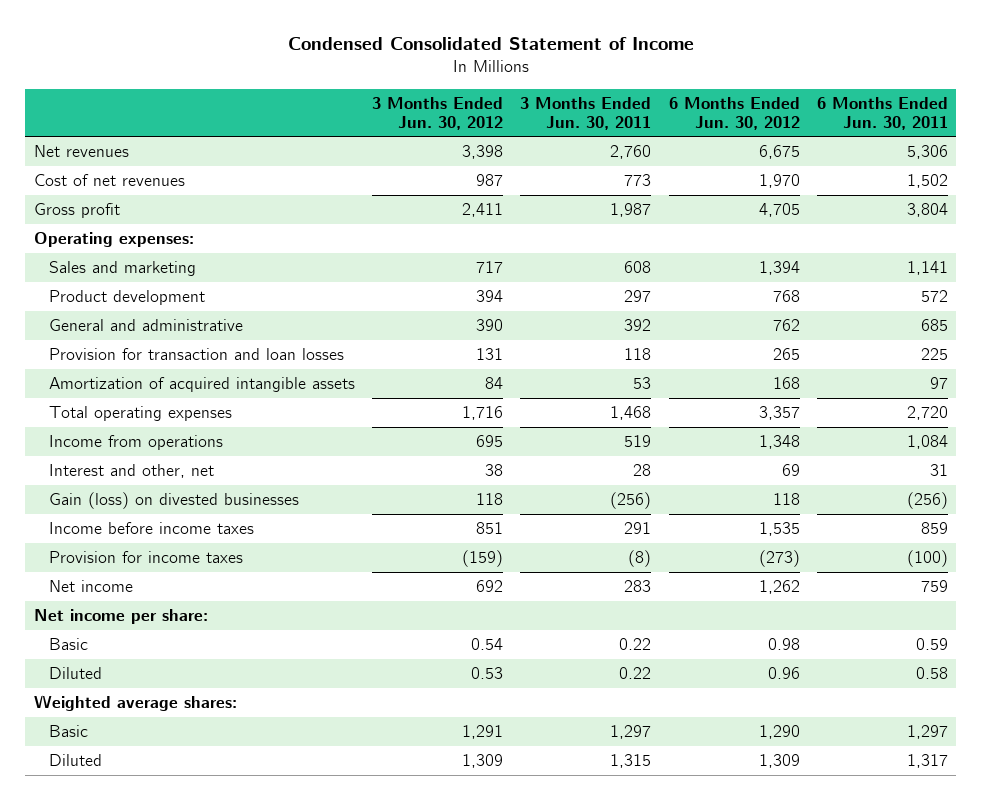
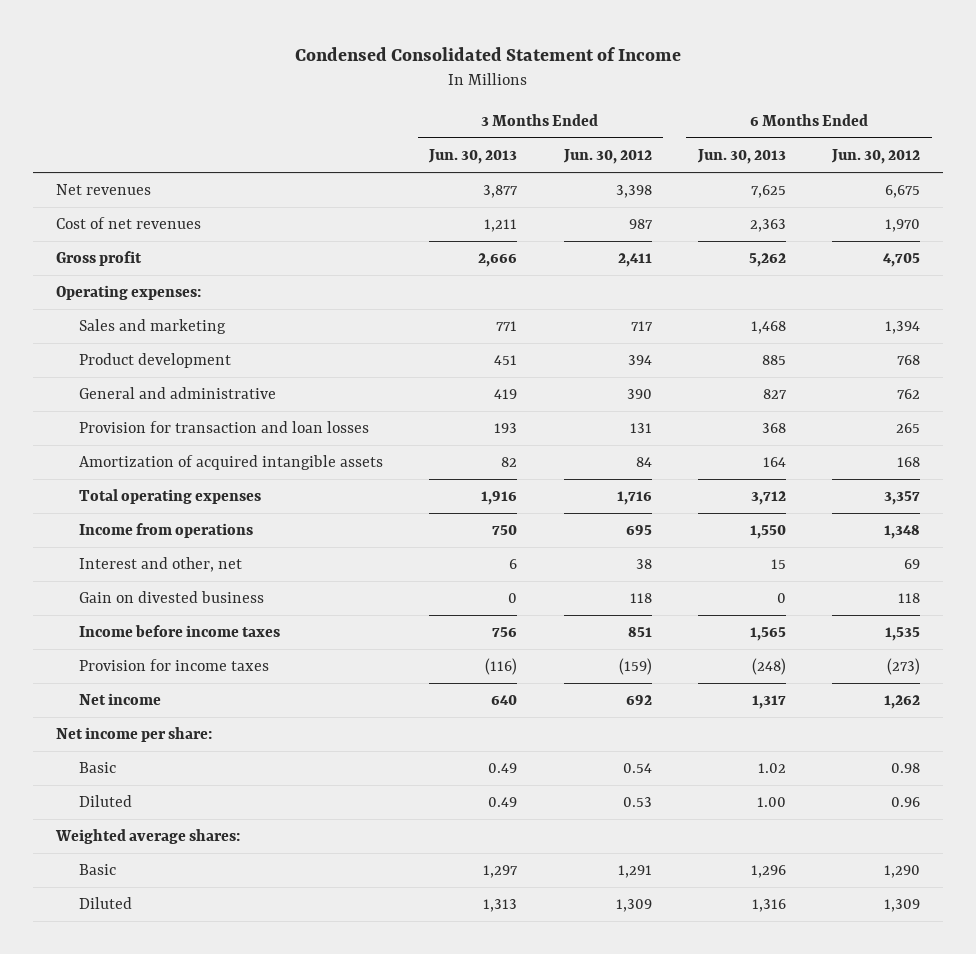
[520,96,652,130] 3 Months Ended Jun. 30, 2011 -> none
[816,96,948,130] 6 Months Ended Jun. 30, 2011 -> none
none -> [428,149,518,165] Jun. 30, 2013
none -> [696,149,786,165] Jun. 30, 2013
[49,491,300,509] Gain (loss) on divested businesses -> [79,591,265,604] Gain on divested business

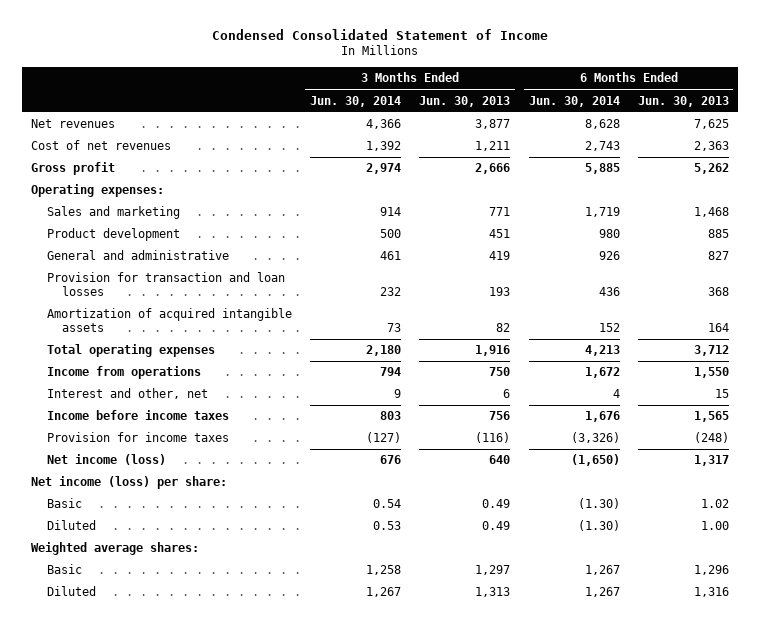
[562,149,652,165] Jun. 30, 2012 -> none
[831,149,921,165] Jun. 30, 2012 -> none
none -> [309,95,401,107] Jun. 30, 2014
none -> [528,95,620,107] Jun. 30, 2014
[79,591,265,604] Gain on divested business -> none
[79,693,162,706] Net income -> [46,454,166,466] Net income (loss)
[55,727,212,743] Net income per share: -> [31,476,228,490] Net income (loss) per share:

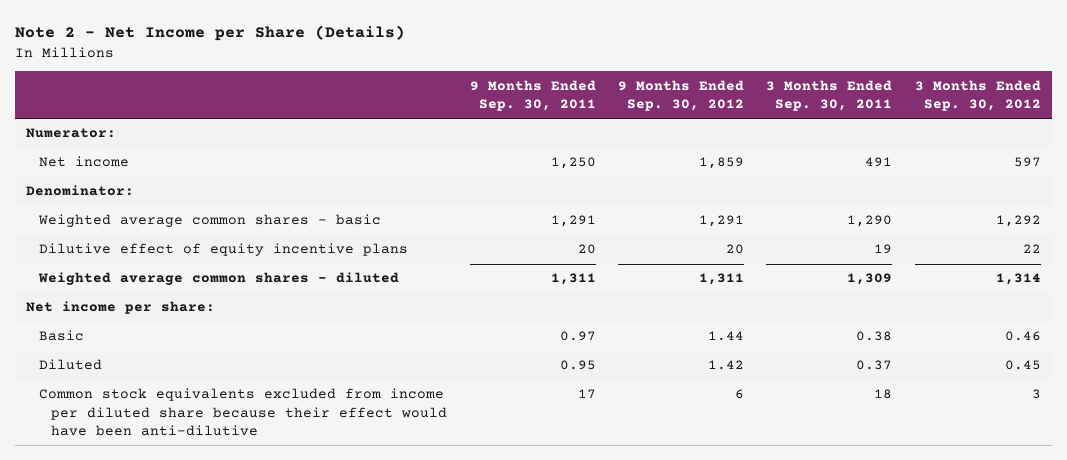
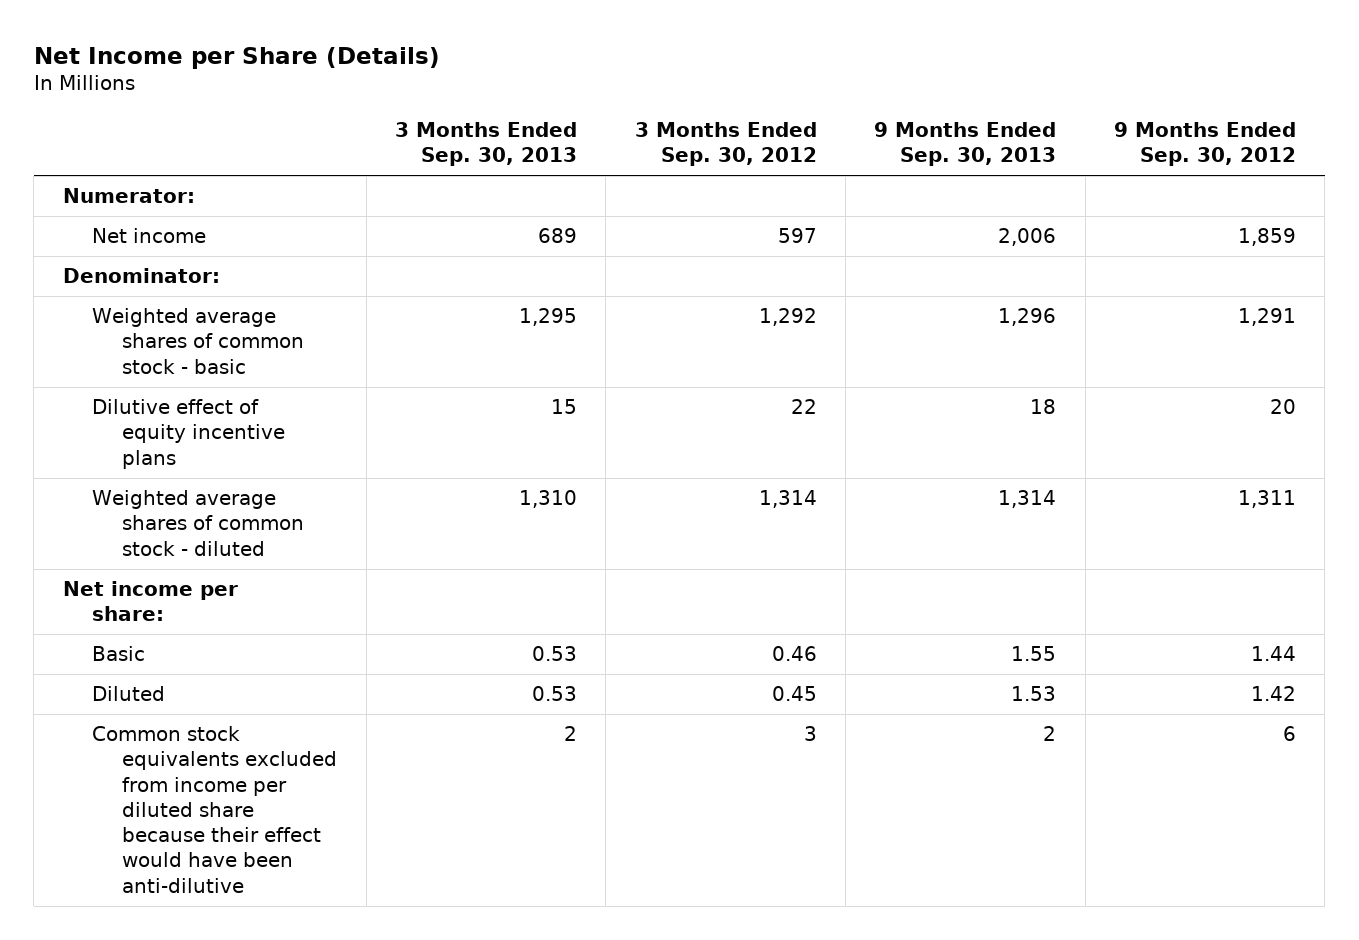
[14,25,405,42] Note 2 - Net Income per Share (Details) -> [33,47,440,70] Net Income per Share (Details)
[469,79,596,112] 9 Months Ended Sep. 30, 2011 -> none
[766,79,893,112] 3 Months Ended Sep. 30, 2011 -> none
none -> [394,122,577,167] 3 Months Ended Sep. 30, 2013
none -> [874,122,1057,167] 9 Months Ended Sep. 30, 2013
[37,214,381,228] Weighted average common shares - basic -> [92,308,305,374] Weighted average shares of common stock - basic
[37,272,399,286] Weighted average common shares - diluted -> [92,490,305,556] Weighted average shares of common stock - diluted

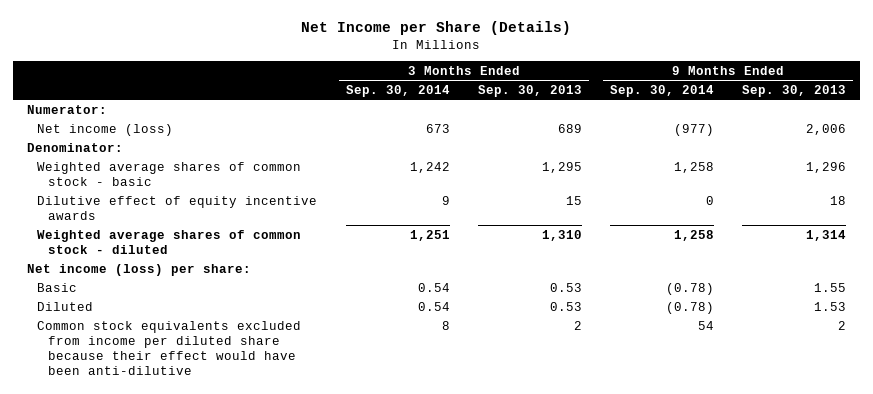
[634,122,817,167] 3 Months Ended Sep. 30, 2012 -> none
[1113,122,1296,167] 9 Months Ended Sep. 30, 2012 -> none
none -> [345,84,450,97] Sep. 30, 2014
none -> [609,84,714,97] Sep. 30, 2014
[92,228,207,244] Net income -> [37,123,174,136] Net income (loss)
[92,399,286,469] Dilutive effect of equity incentive plans -> [37,195,318,220] Dilutive effect of equity incentive awards
[62,581,238,622] Net income per share: -> [26,263,251,276] Net income (loss) per share:

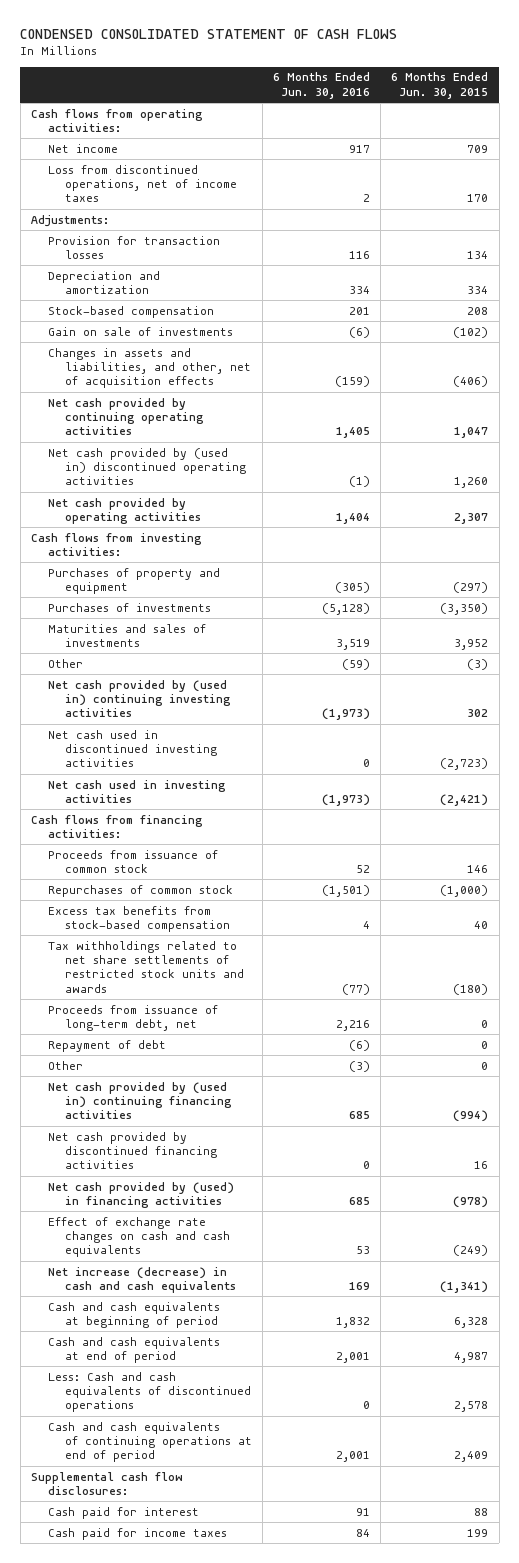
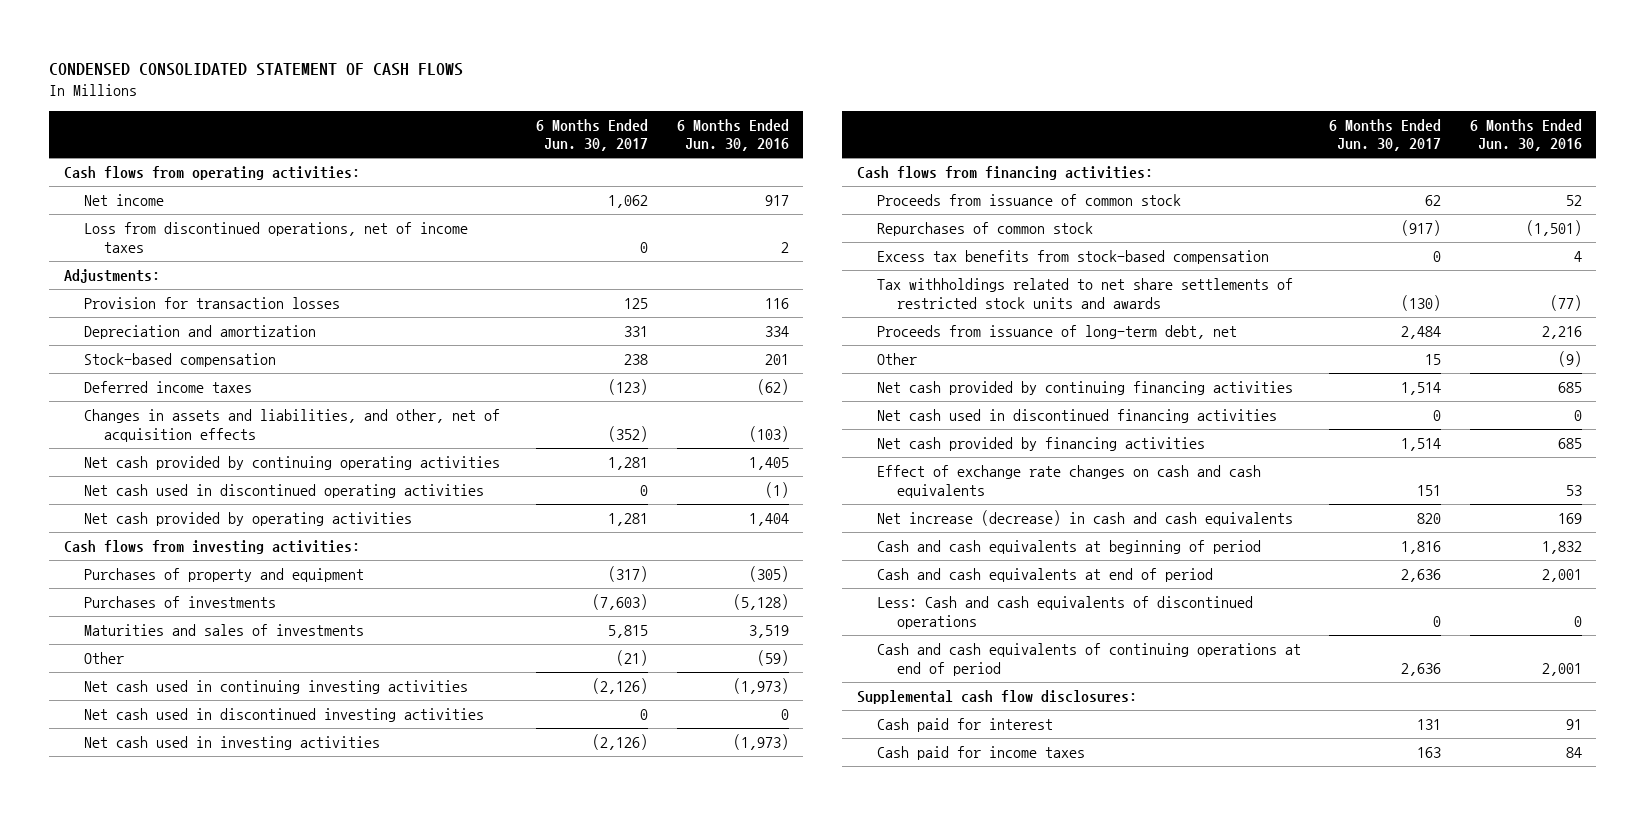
[391,72,489,99] 6 Months Ended Jun. 30, 2015 -> none
none -> [536,118,649,152] 6 Months Ended Jun. 30, 2017
[47,326,233,336] Gain on sale of investments -> none
none -> [83,380,252,393] Deferred income taxes
[335,376,371,388] (159) -> [748,425,789,442] (103)
[47,447,246,486] Net cash provided by (used in) discontinued operating activities -> [83,483,484,498] Net cash used in discontinued operating activities
[47,679,231,718] Net cash provided by (used in) continuing investing activities -> [83,679,468,694] Net cash used in continuing investing activities
[47,1039,166,1052] Repayment of debt -> none
[349,1060,371,1072] (3) -> [1558,350,1583,367] (9)
[47,1081,232,1120] Net cash provided by (used in) continuing financing activities -> [876,380,1293,395] Net cash provided by continuing financing activities
[47,1131,217,1170] Net cash provided by discontinued financing activities -> [876,408,1277,423] Net cash used in discontinued financing activities
[47,1181,234,1208] Net cash provided by (used) in financing activities -> [876,436,1205,451] Net cash provided by financing activities

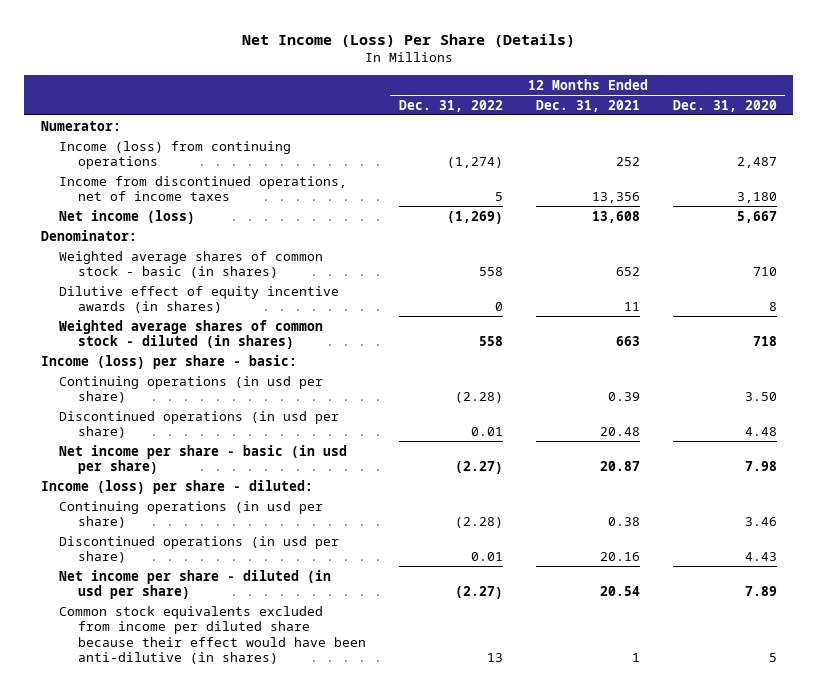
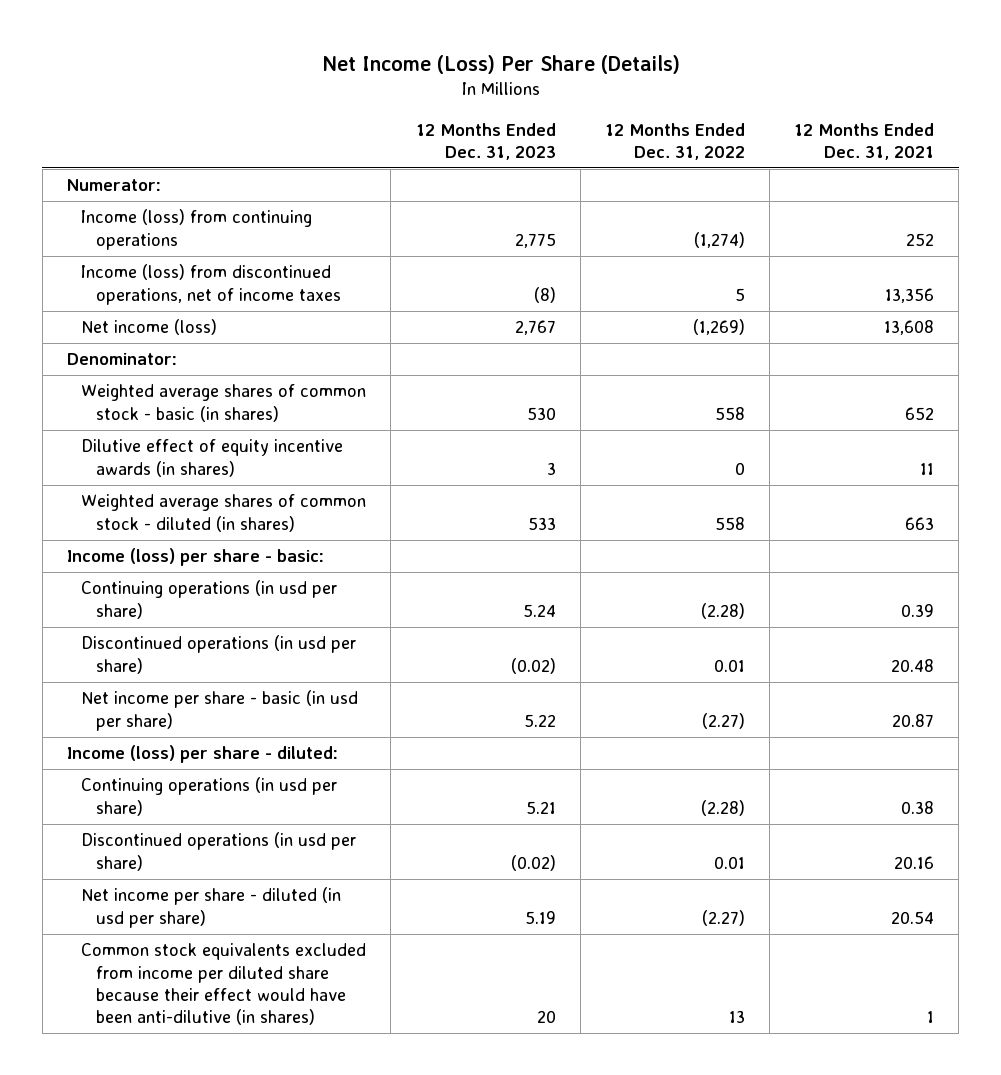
[672,99,777,112] Dec. 31, 2020 -> none
none -> [415,122,556,160] 12 Months Ended Dec. 31, 2023
[59,175,348,202] Income from discontinued operations, net of income taxes -> [81,264,341,305] Income (loss) from discontinued operations, net of income taxes

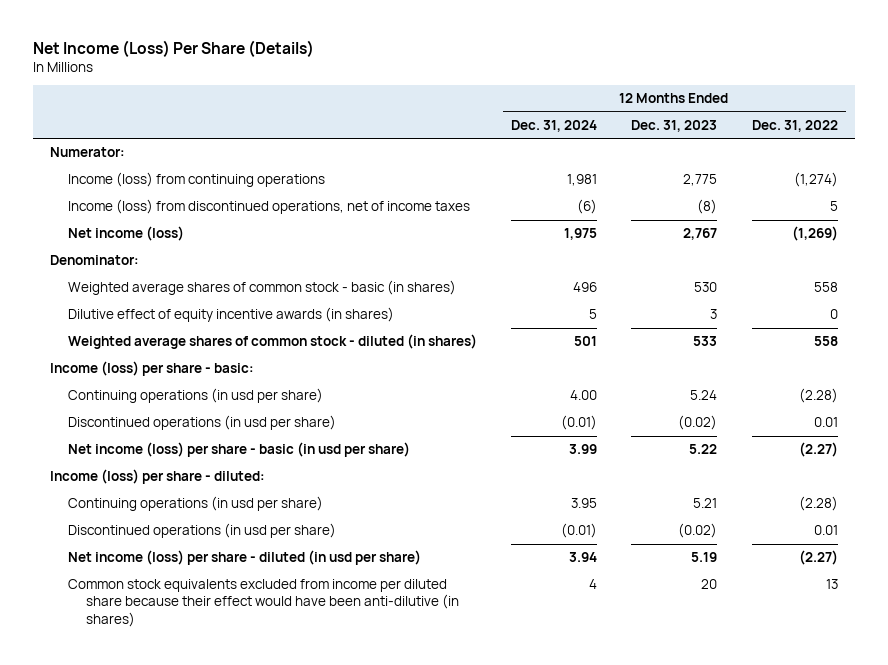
[794,122,935,160] 12 Months Ended Dec. 31, 2021 -> none
none -> [511,119,598,132] Dec. 31, 2024
[81,690,359,731] Net income per share - basic (in usd per share) -> [67,442,410,458] Net income (loss) per share - basic (in usd per share)
[81,887,342,928] Net income per share - diluted (in usd per share) -> [67,550,421,566] Net income (loss) per share - diluted (in usd per share)

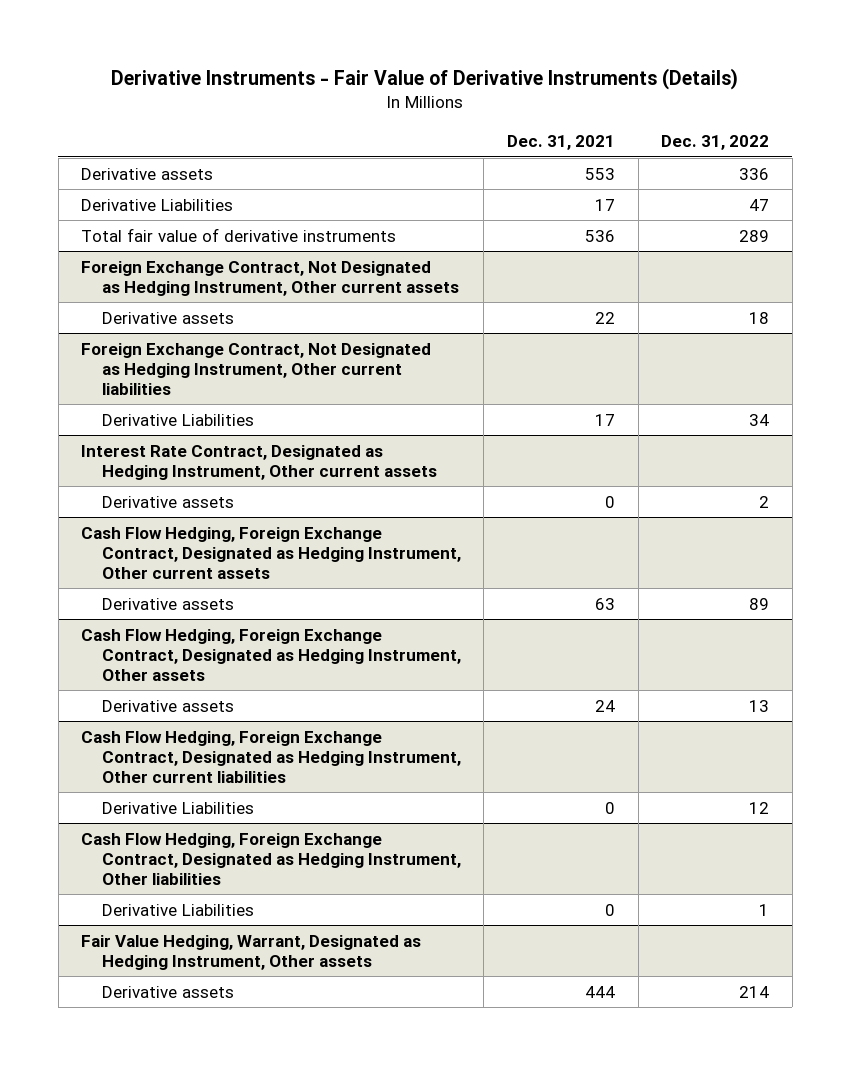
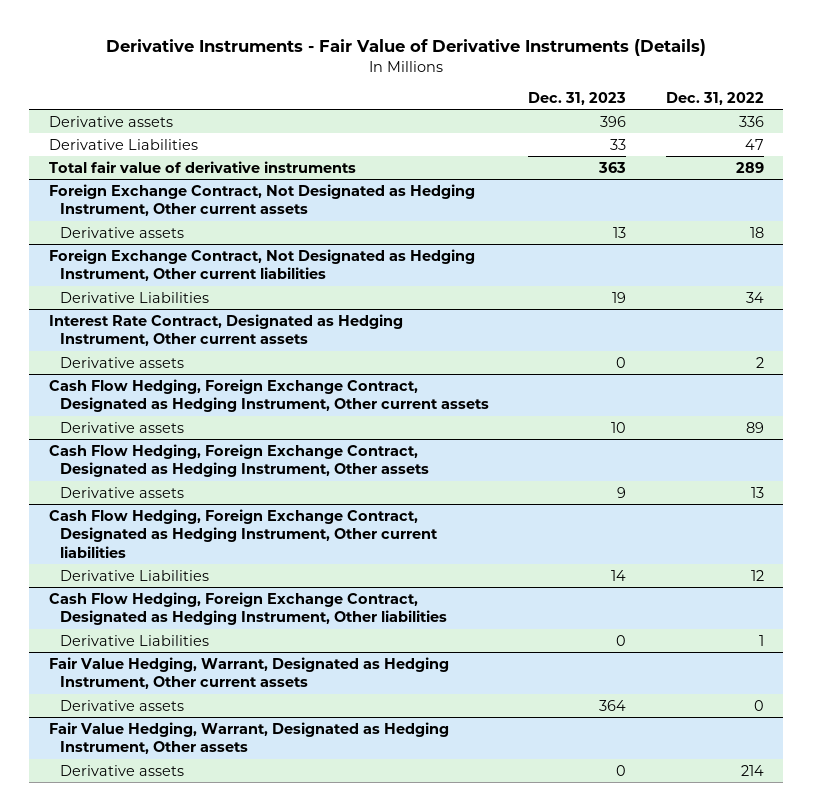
[506,134,615,150] Dec. 31, 2021 -> none
none -> [528,91,627,105] Dec. 31, 2023
none -> [49,656,450,690] Fair Value Hedging, Warrant, Designated as Hedging Instrument, Other current assets
none -> [59,699,184,711] Derivative assets

